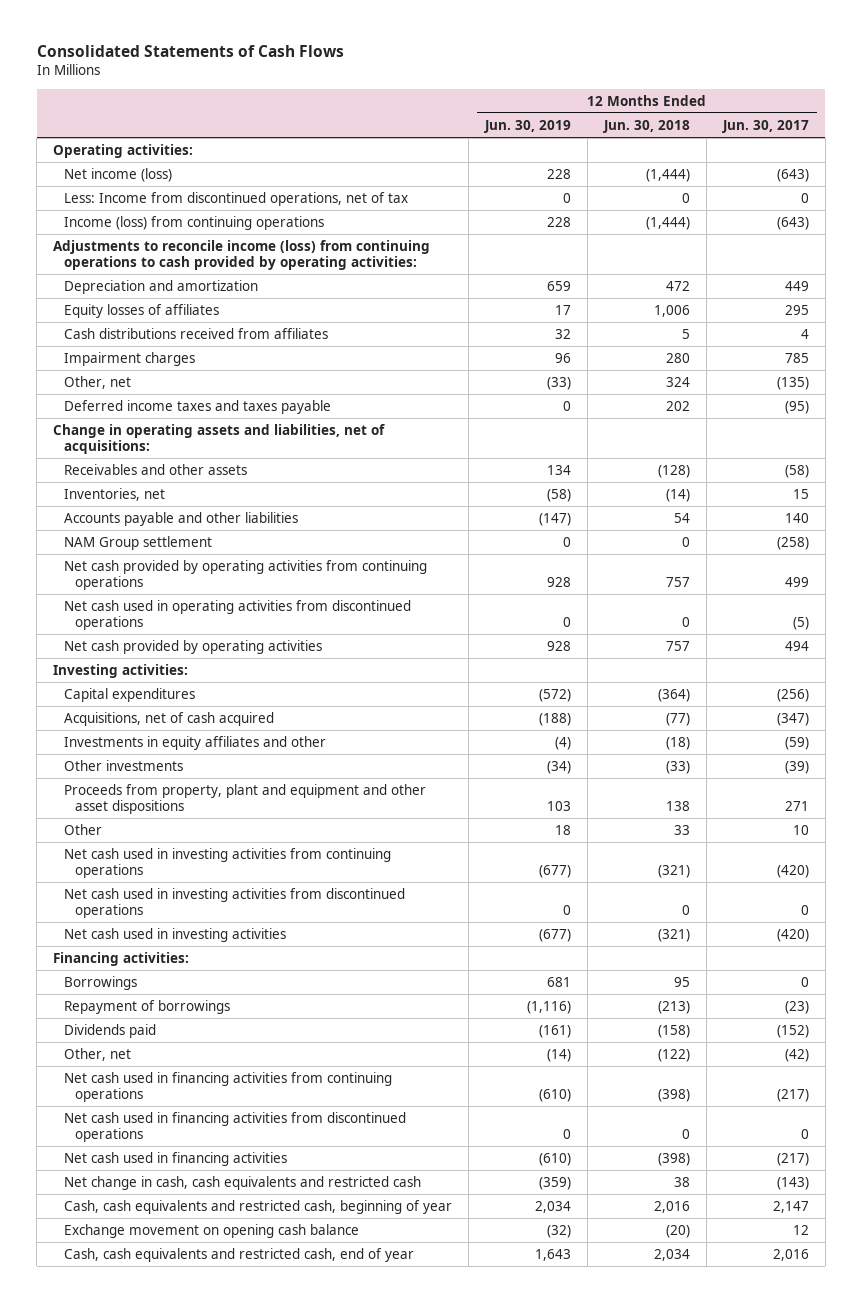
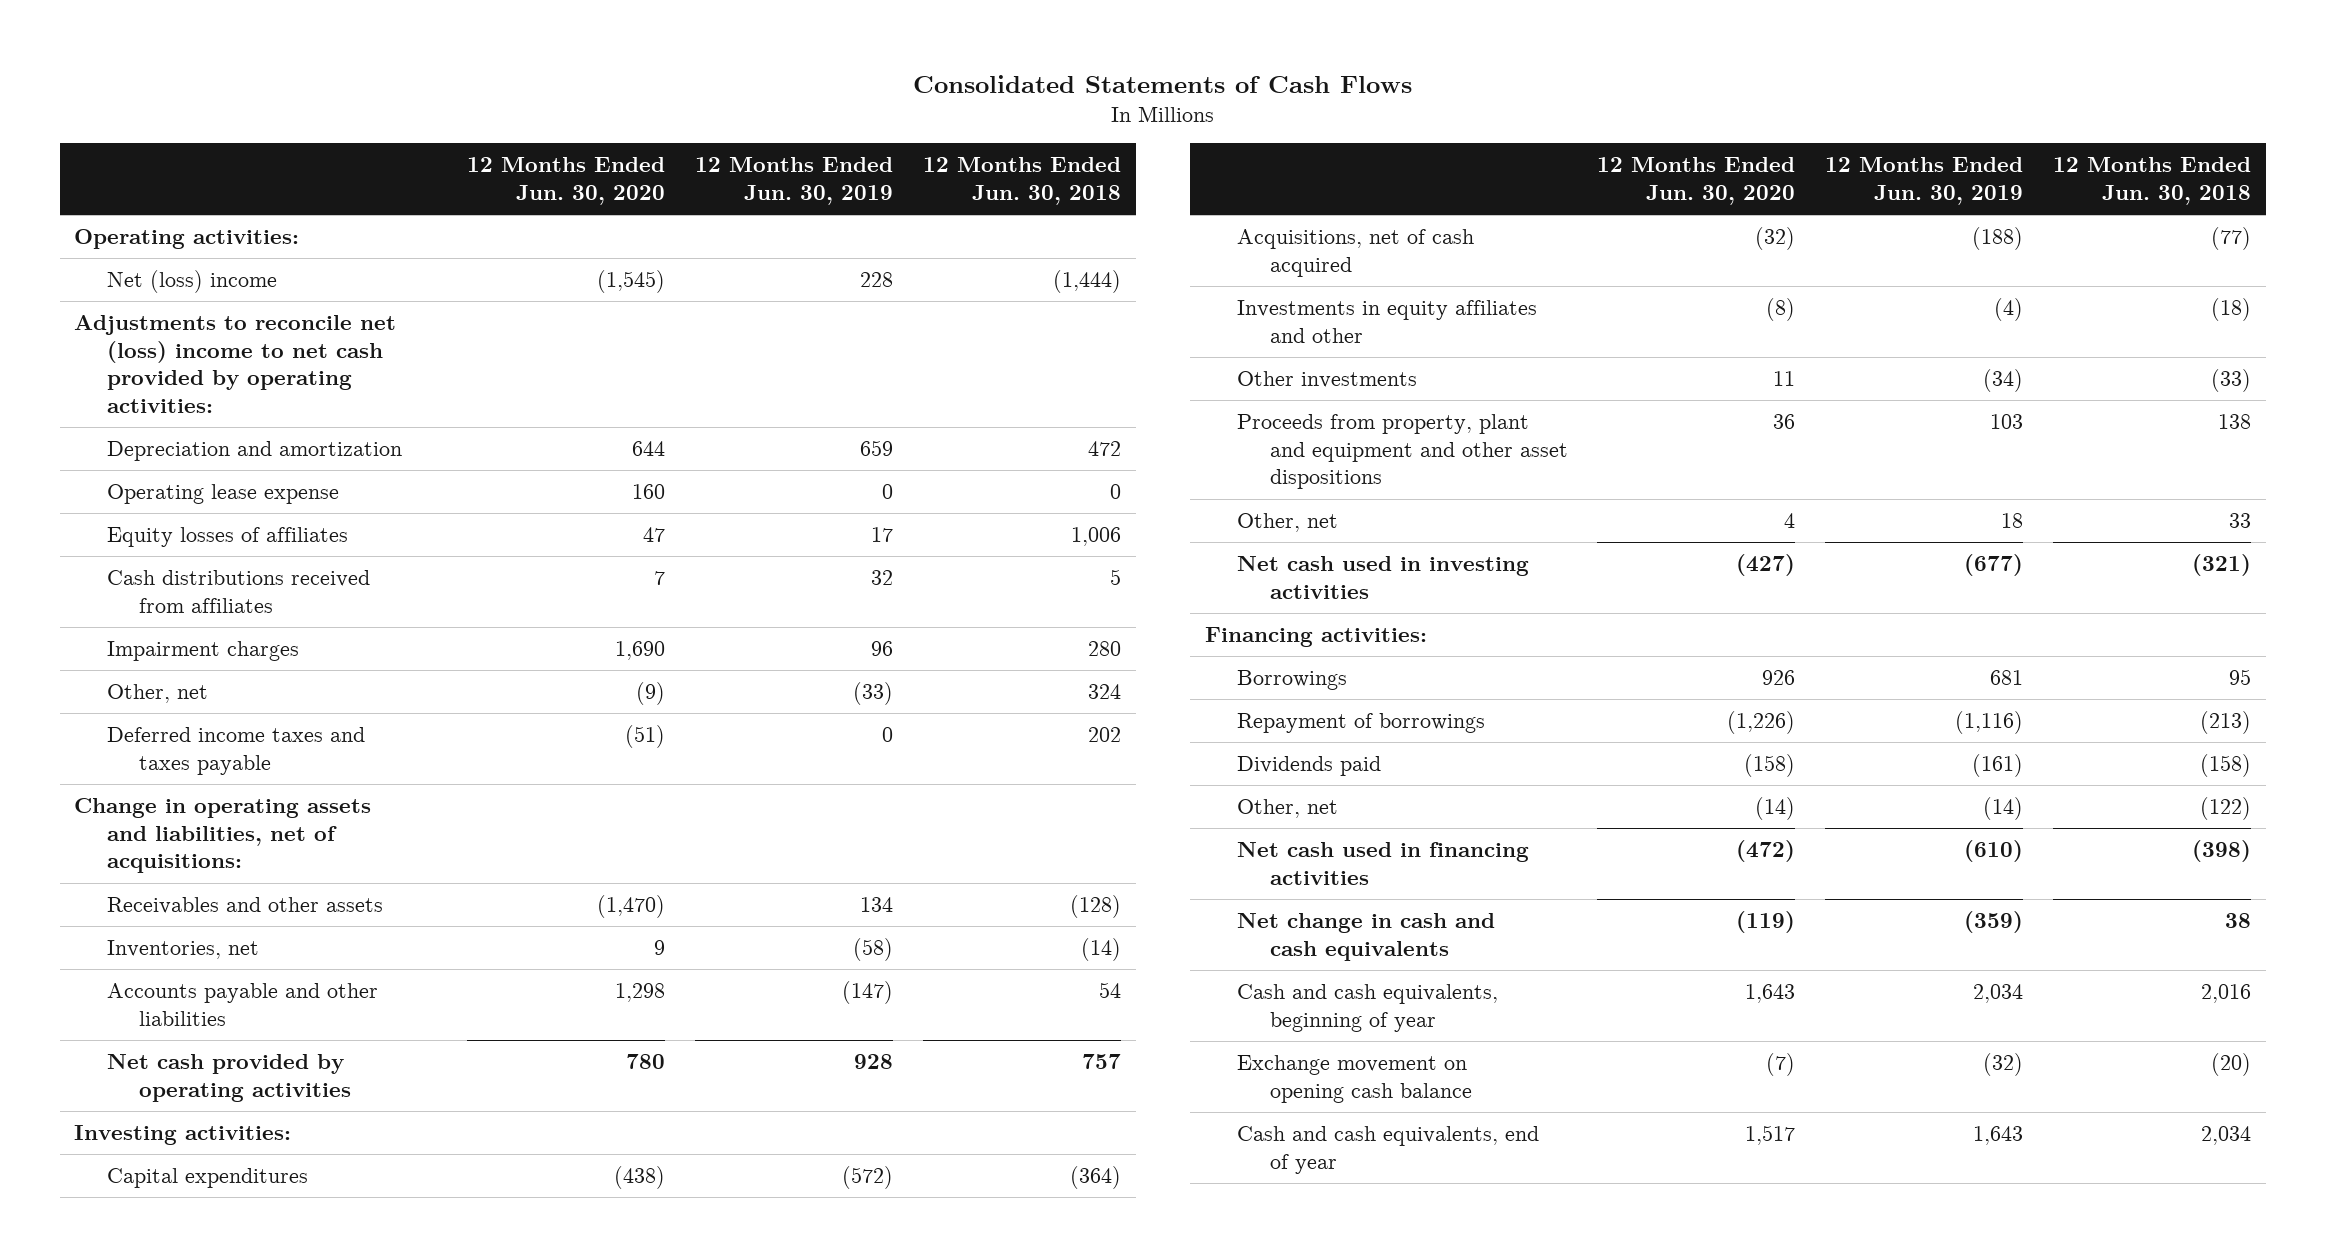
[721,119,809,133] Jun. 30, 2017 -> none
none -> [467,157,666,205] 12 Months Ended Jun. 30, 2020
[64,191,409,206] Less: Income from discontinued operations, net of tax -> none
[64,215,325,230] Income (loss) from continuing operations -> none
[64,167,173,182] Net income (loss) -> [106,270,277,294] Net (loss) income
[53,239,431,270] Adjustments to reconcile income (loss) from continuing operations to cash provided by operating activities: -> [74,315,397,414] Adjustments to reconcile net (loss) income to net cash provided by operating activities:
none -> [106,484,339,505] Operating lease expense
[64,535,213,550] NAM Group settlement -> none
[64,559,428,590] Net cash provided by operating activities from continuing operations -> none
[64,599,412,630] Net cash used in operating activities from discontinued operations -> none
[64,847,392,878] Net cash used in investing activities from continuing operations -> none
[64,887,406,918] Net cash used in investing activities from discontinued operations -> none
[64,823,103,835] Other -> [1237,513,1339,533] Other, net
[64,1071,393,1102] Net cash used in financing activities from continuing operations -> none
[64,1111,407,1142] Net cash used in financing activities from discontinued operations -> none
[64,1175,422,1190] Net change in cash, cash equivalents and restricted cash -> [1237,913,1496,961] Net change in cash and cash equivalents
[64,1199,453,1214] Cash, cash equivalents and restricted cash, beginning of year -> [1237,984,1499,1032] Cash and cash equivalents, beginning of year
[64,1247,415,1262] Cash, cash equivalents and restricted cash, end of year -> [1237,1126,1540,1174] Cash and cash equivalents, end of year

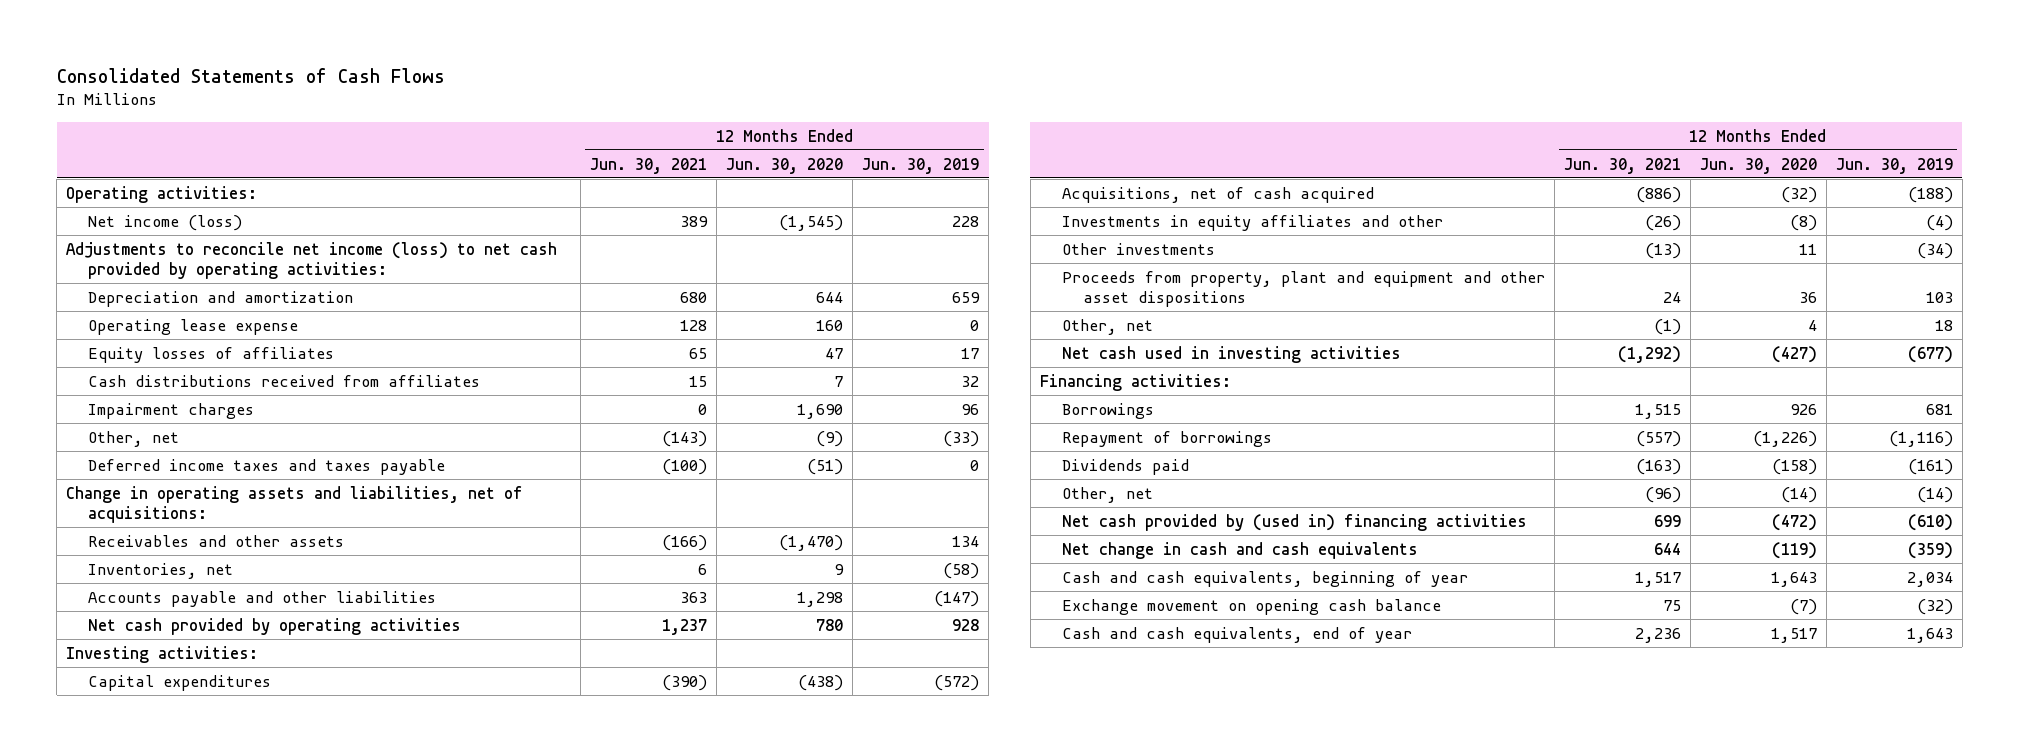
[923,157,1122,205] 12 Months Ended Jun. 30, 2018 -> none
none -> [589,157,707,174] Jun. 30, 2021
[106,270,277,294] Net (loss) income -> [87,214,242,231] Net income (loss)
[74,315,397,414] Adjustments to reconcile net (loss) income to net cash provided by operating activities: -> [66,241,558,279] Adjustments to reconcile net income (loss) to net cash provided by operating activities:
[1237,842,1530,885] Net cash used in financing activities -> [1061,513,1527,531] Net cash provided by (used in) financing activities

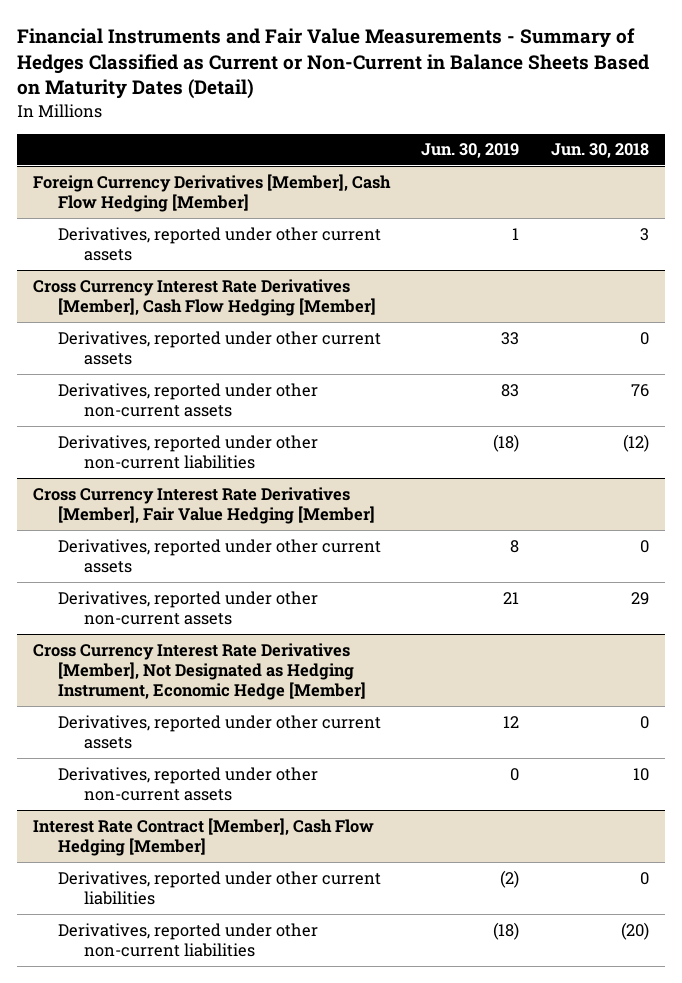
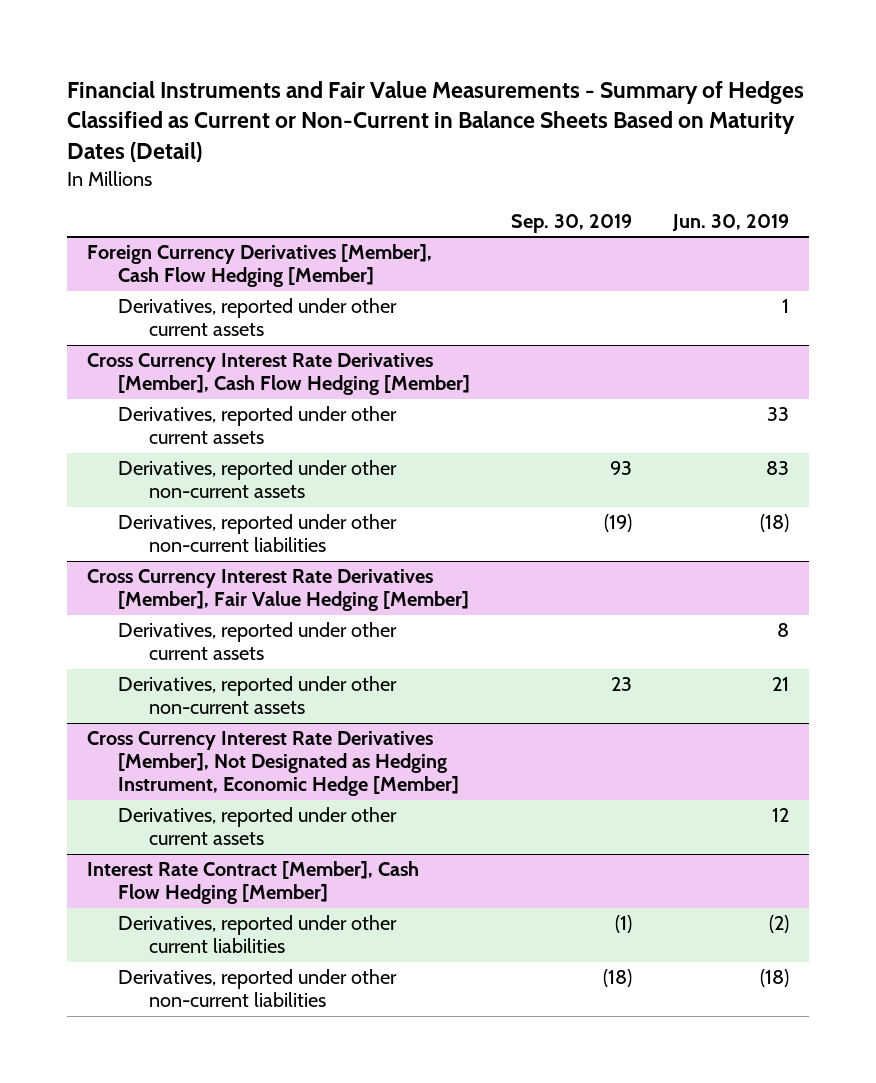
[551,143,650,159] Jun. 30, 2018 -> none
none -> [510,213,632,233] Sep. 30, 2019
[58,766,319,801] Derivatives, reported under other non-current assets -> none

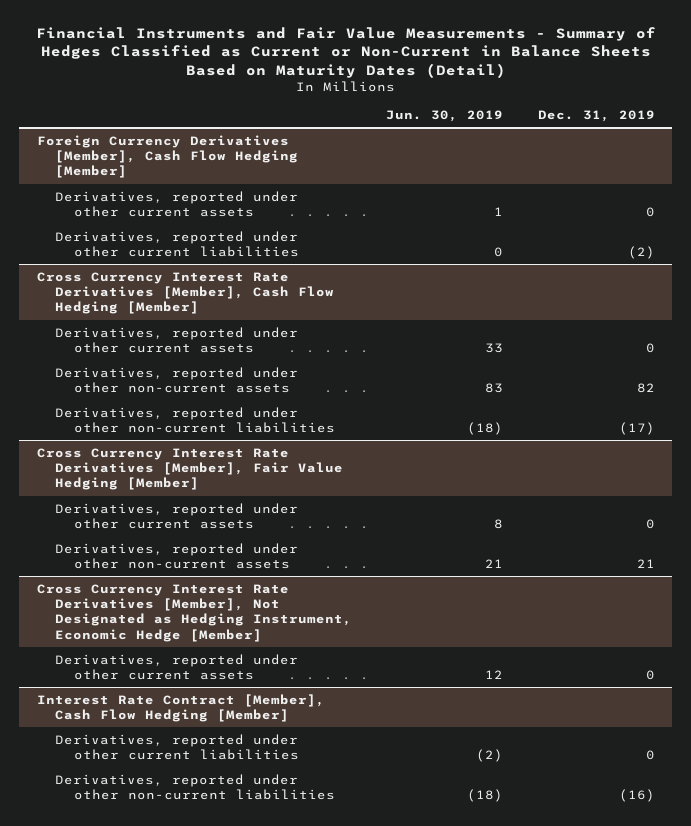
[510,213,632,233] Sep. 30, 2019 -> none
none -> [537,110,655,123] Dec. 31, 2019
none -> [55,230,299,257] Derivatives, reported under other current liabilities

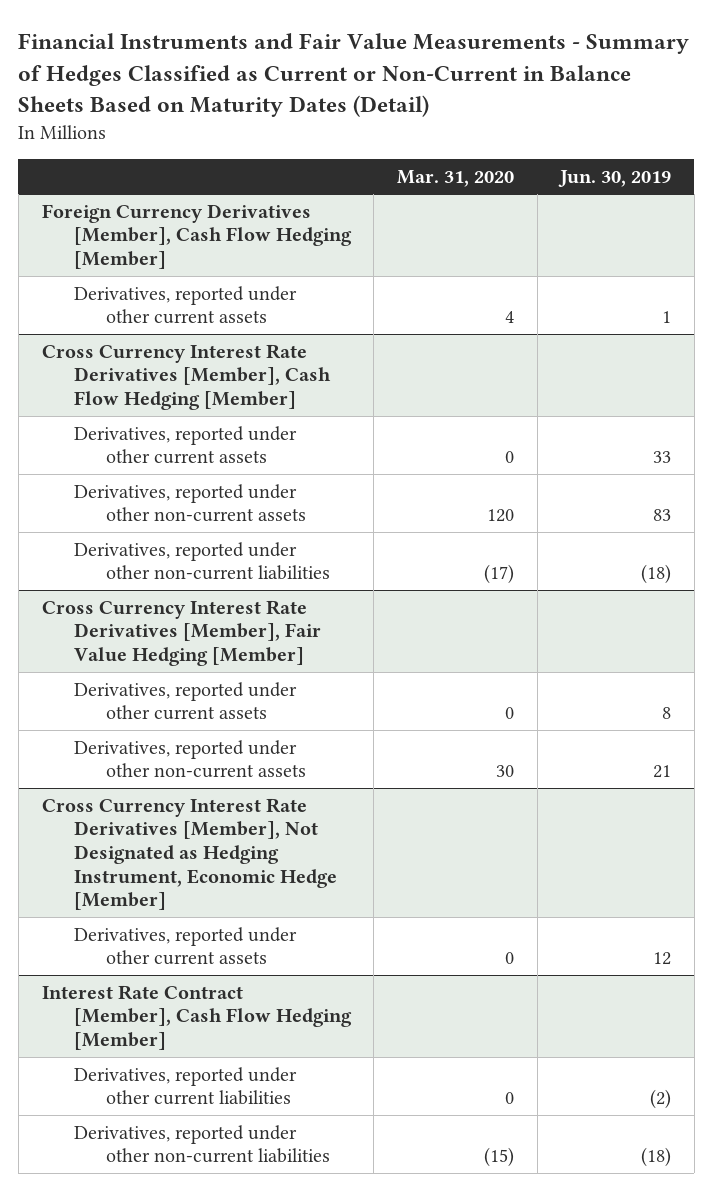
[537,110,655,123] Dec. 31, 2019 -> none
none -> [396,169,514,187] Mar. 31, 2020
[55,230,299,257] Derivatives, reported under other current liabilities -> none

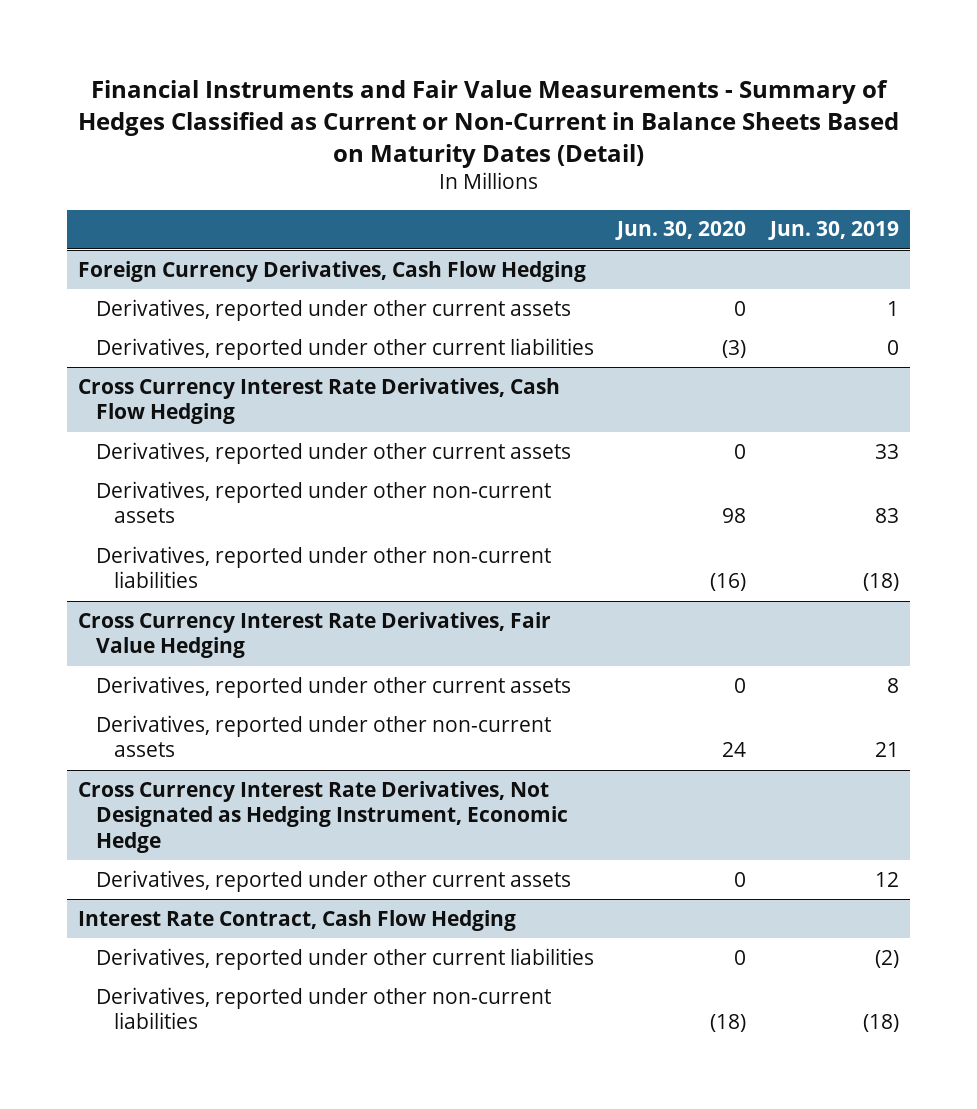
[396,169,514,187] Mar. 31, 2020 -> none
none -> [615,221,747,241] Jun. 30, 2020
[41,203,352,270] Foreign Currency Derivatives [Member], Cash Flow Hedging [Member] -> [78,260,587,282] Foreign Currency Derivatives, Cash Flow Hedging
none -> [96,337,595,360] Derivatives, reported under other current liabilities
[41,343,331,411] Cross Currency Interest Rate Derivatives [Member], Cash Flow Hedging [Member] -> [78,377,561,425] Cross Currency Interest Rate Derivatives, Cash Flow Hedging
[41,599,321,667] Cross Currency Interest Rate Derivatives [Member], Fair Value Hedging [Member] -> [78,611,552,659] Cross Currency Interest Rate Derivatives, Fair Value Hedging
[41,797,337,911] Cross Currency Interest Rate Derivatives [Member], Not Designated as Hedging Instrument, Economic Hedge [Member] -> [78,780,569,853] Cross Currency Interest Rate Derivatives, Not Designated as Hedging Instrument, Economic Hedge
[41,984,352,1051] Interest Rate Contract [Member], Cash Flow Hedging [Member] -> [78,909,517,931] Interest Rate Contract, Cash Flow Hedging

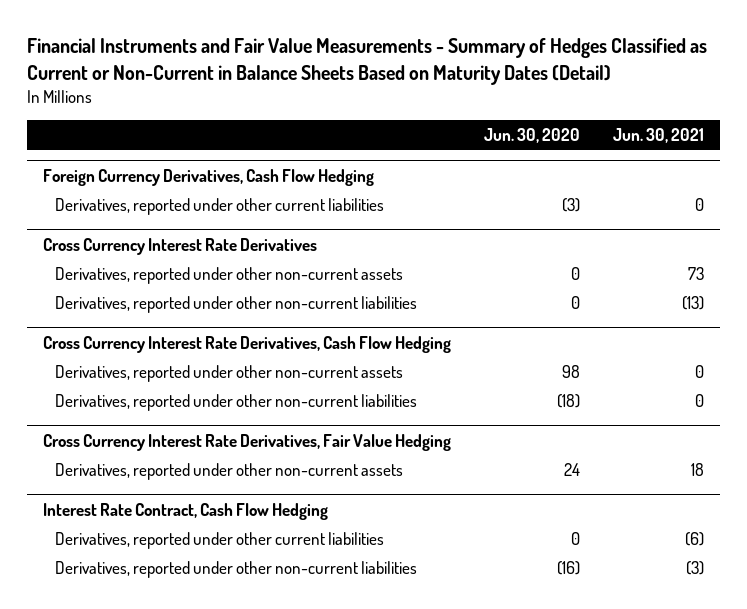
[767,221,899,241] Jun. 30, 2019 -> none
none -> [612,127,704,143] Jun. 30, 2021
[96,298,572,321] Derivatives, reported under other current assets -> none
none -> [43,237,318,255] Cross Currency Interest Rate Derivatives
none -> [55,266,404,284] Derivatives, reported under other non-current assets
none -> [55,295,418,313] Derivatives, reported under other non-current liabilities
[96,441,572,464] Derivatives, reported under other current assets -> none
[710,573,747,592] (16) -> [556,393,580,408] (18)
[96,675,572,698] Derivatives, reported under other current assets -> none
[78,780,569,853] Cross Currency Interest Rate Derivatives, Not Designated as Hedging Instrument, Economic Hedge -> none
[96,869,572,892] Derivatives, reported under other current assets -> none
[710,1014,747,1033] (18) -> [556,560,580,575] (16)

